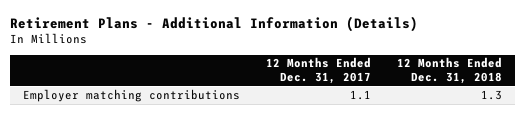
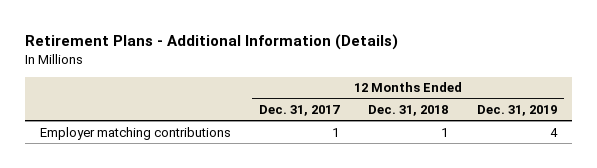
none -> [477,105,558,117] Dec. 31, 2019
[350,90,372,101] 1.1 -> [332,127,340,137] 1
[481,90,503,101] 1.3 -> [441,127,449,137] 1

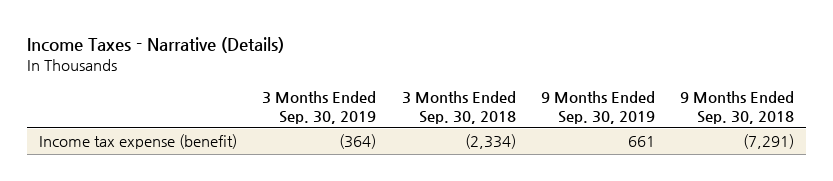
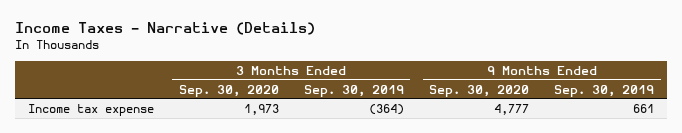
[401,90,516,124] 3 Months Ended Sep. 30, 2018 -> none
[679,90,794,124] 9 Months Ended Sep. 30, 2018 -> none
none -> [178,84,279,97] Sep. 30, 2020
none -> [429,84,530,97] Sep. 30, 2020
[39,134,238,150] Income tax expense (benefit) -> [27,103,154,116] Income tax expense

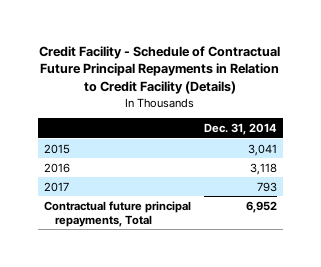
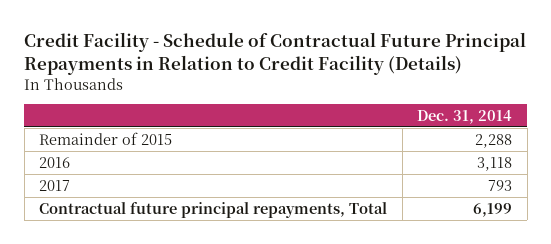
[43,143,70,154] 2015 -> none
none -> [39,131,173,145] Remainder of 2015
[245,200,277,213] 6,952 -> [473,202,513,217] 6,199

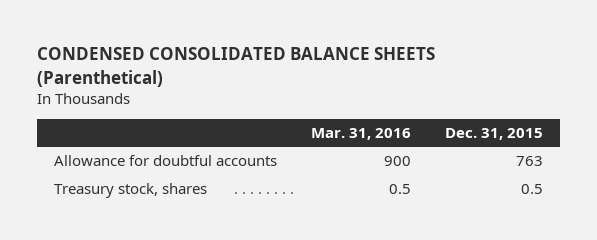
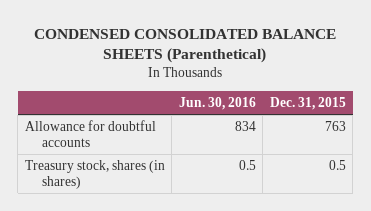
[310,127,411,140] Mar. 31, 2016 -> none
none -> [178,96,256,110] Jun. 30, 2016
[54,183,208,199] Treasury stock, shares -> [24,160,165,189] Treasury stock, shares (in shares)

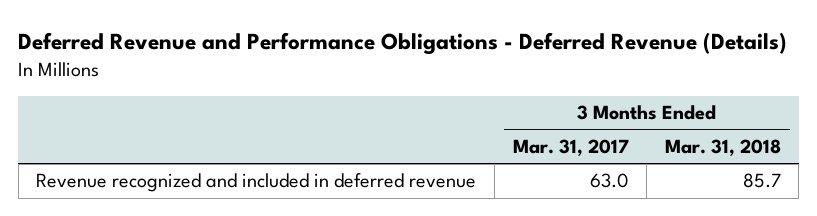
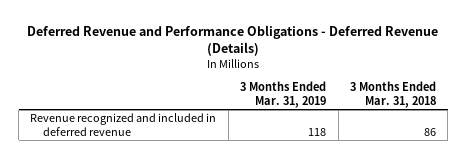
[512,139,629,157] Mar. 31, 2017 -> none
none -> [240,81,327,108] 3 Months Ended Mar. 31, 2019
[742,173,781,189] 85.7 -> [423,127,436,136] 86

